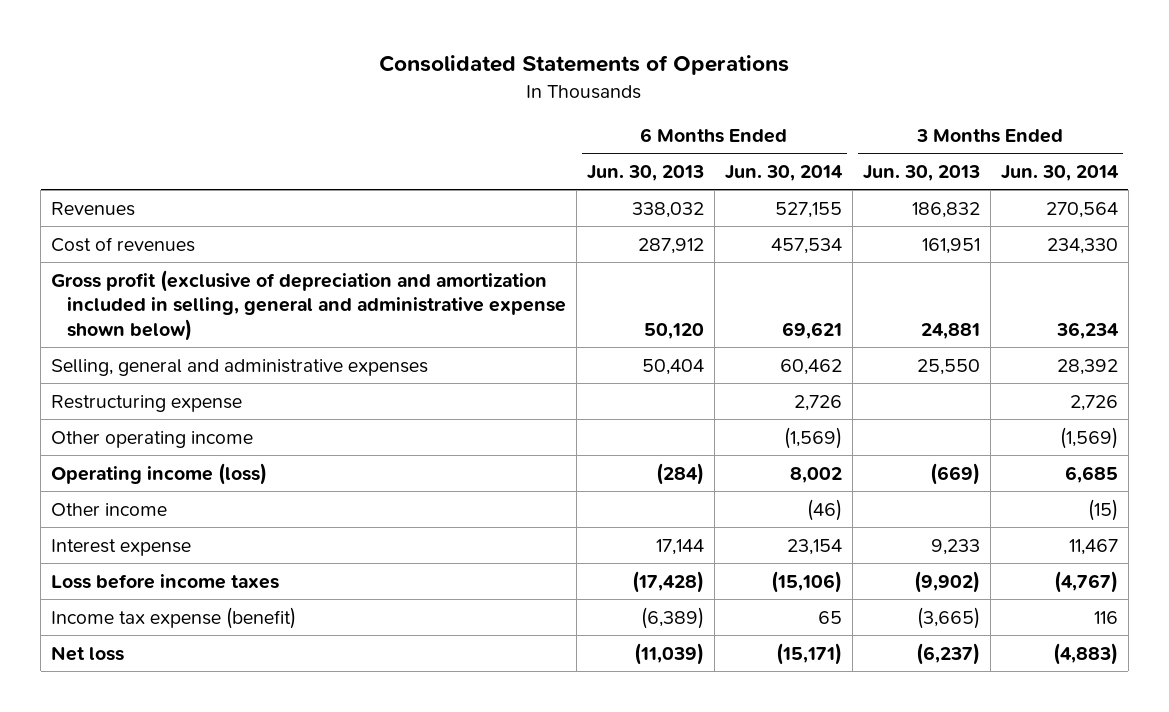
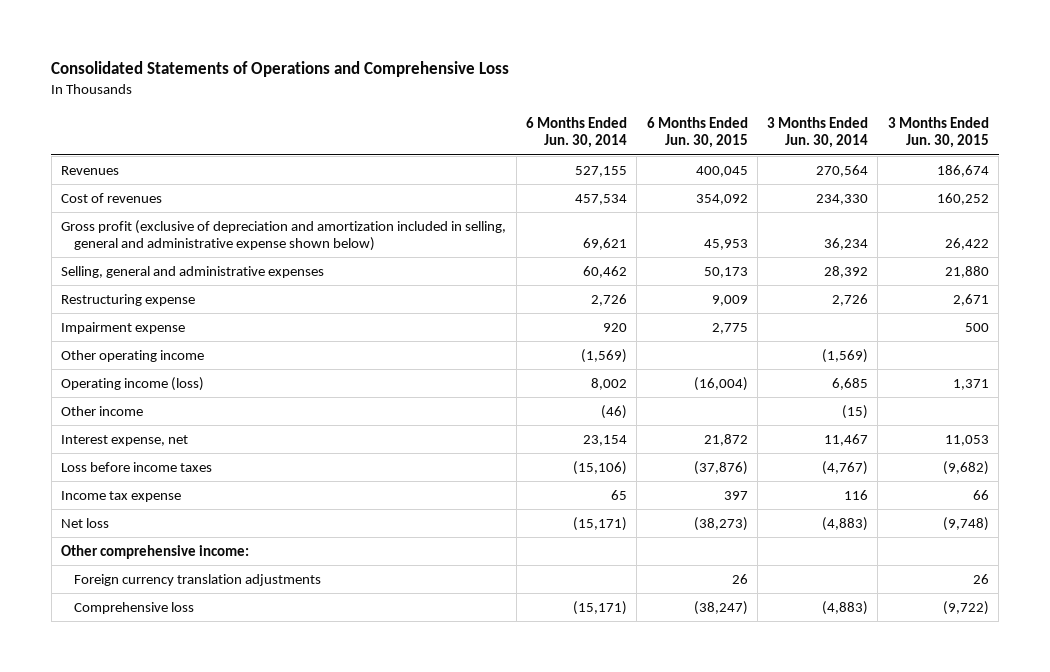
[379,55,790,76] Consolidated Statements of Operations -> [51,61,510,78] Consolidated Statements of Operations and Comprehensive Loss
[586,165,704,182] Jun. 30, 2013 -> none
[862,165,980,182] Jun. 30, 2013 -> none
none -> [646,116,748,149] 6 Months Ended Jun. 30, 2015
none -> [887,116,989,149] 3 Months Ended Jun. 30, 2015
none -> [61,321,186,334] Impairment expense
[51,538,192,556] Interest expense -> [61,434,189,446] Interest expense, net
[51,606,297,629] Income tax expense (benefit) -> [61,490,182,502] Income tax expense
none -> [61,544,250,559] Other comprehensive income:
none -> [73,573,321,586] Foreign currency translation adjustments
none -> [73,601,194,614] Comprehensive loss

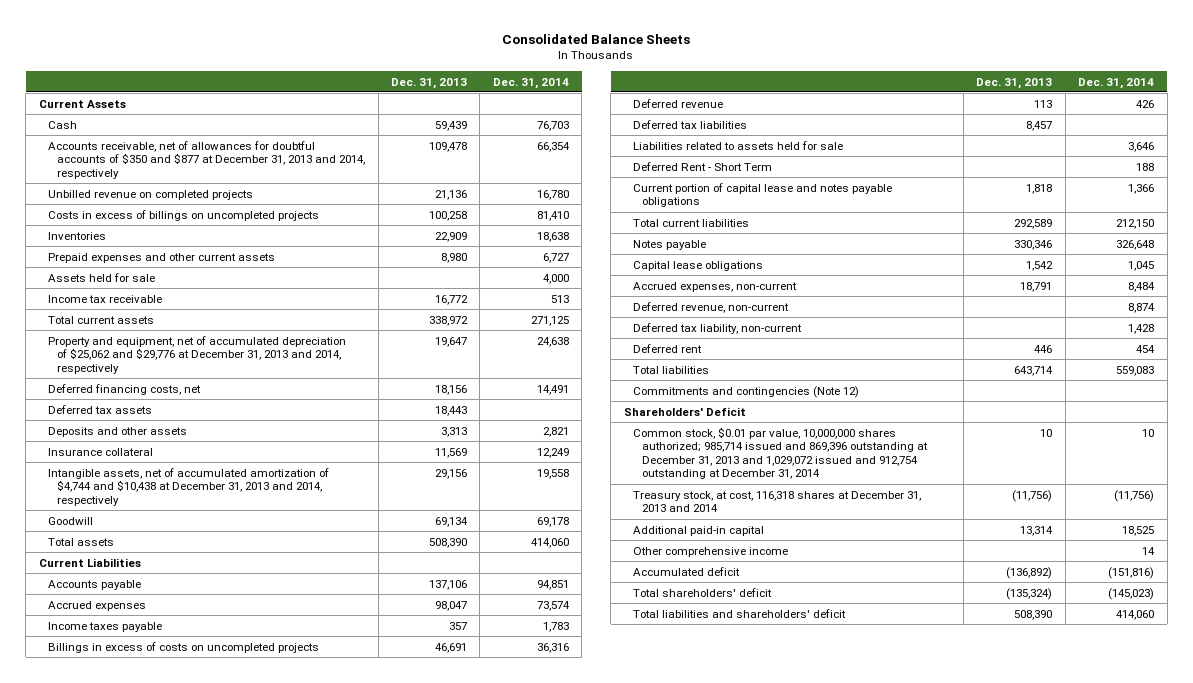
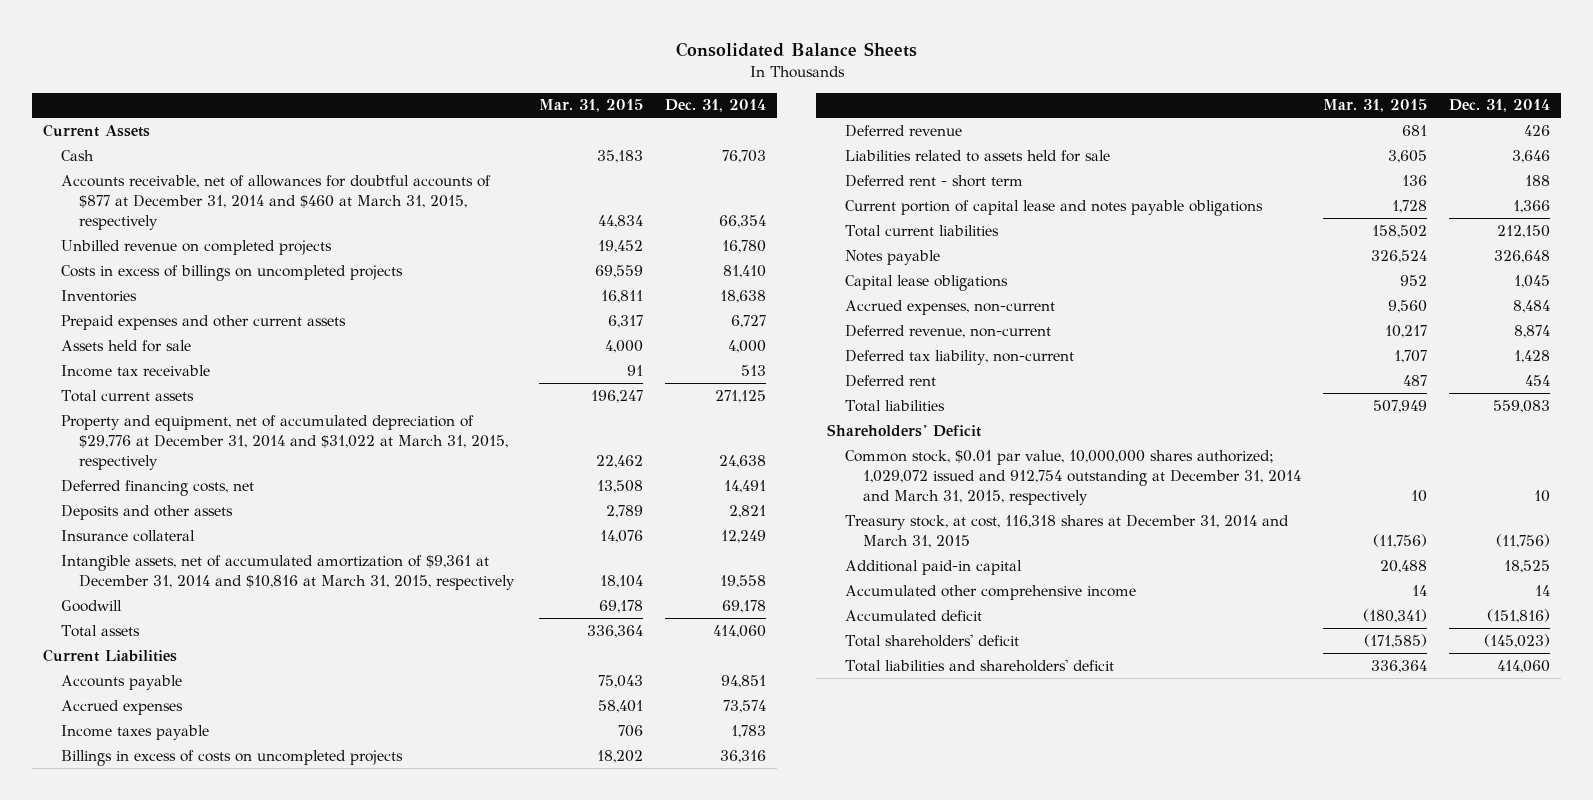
[390,77,467,89] Dec. 31, 2013 -> none
none -> [539,99,644,113] Mar. 31, 2015
[47,140,366,179] Accounts receivable, net of allowances for doubtful accounts of $350 and $877 at December 31, 2013 and 2014, respectively -> [60,174,491,230] Accounts receivable, net of allowances for doubtful accounts of $877 at December 31, 2014 and $460 at March 31, 2015, respectively
[47,335,346,374] Property and equipment, net of accumulated depreciation of $25,062 and $29,776 at December 31, 2013 and 2014, respectively -> [60,414,509,470] Property and equipment, net of accumulated depreciation of $29,776 at December 31, 2014 and $31,022 at March 31, 2015, respectively
[47,404,152,414] Deferred tax assets -> none
[47,467,329,506] Intangible assets, net of accumulated amortization of $4,744 and $10,438 at December 31, 2013 and 2014, respectively -> [60,554,516,590] Intangible assets, net of accumulated amortization of $9,361 at December 31, 2014 and $10,816 at March 31, 2015, respectively
[633,119,748,129] Deferred tax liabilities -> none
[633,161,773,171] Deferred Rent - Short Term -> [845,174,1024,187] Deferred rent - short term
[633,385,860,398] Commitments and contingencies (Note 12) -> none
[633,426,929,480] Common stock, $0.01 par value, 10,000,000 shares authorized; 985,714 issued and 869,396 outstanding at December 31, 2013 and 1,029,072 issued and 912,754 outstanding at December 31, 2014 -> [845,449,1302,505] Common stock, $0.01 par value, 10,000,000 shares authorized; 1,029,072 issued and 912,754 outstanding at December 31, 2014 and March 31, 2015, respectively
[633,490,922,513] Treasury stock, at cost, 116,318 shares at December 31, 2013 and 2014 -> [845,514,1290,548] Treasury stock, at cost, 116,318 shares at December 31, 2014 and March 31, 2015
[633,546,789,557] Other comprehensive income -> [845,584,1137,600] Accumulated other comprehensive income

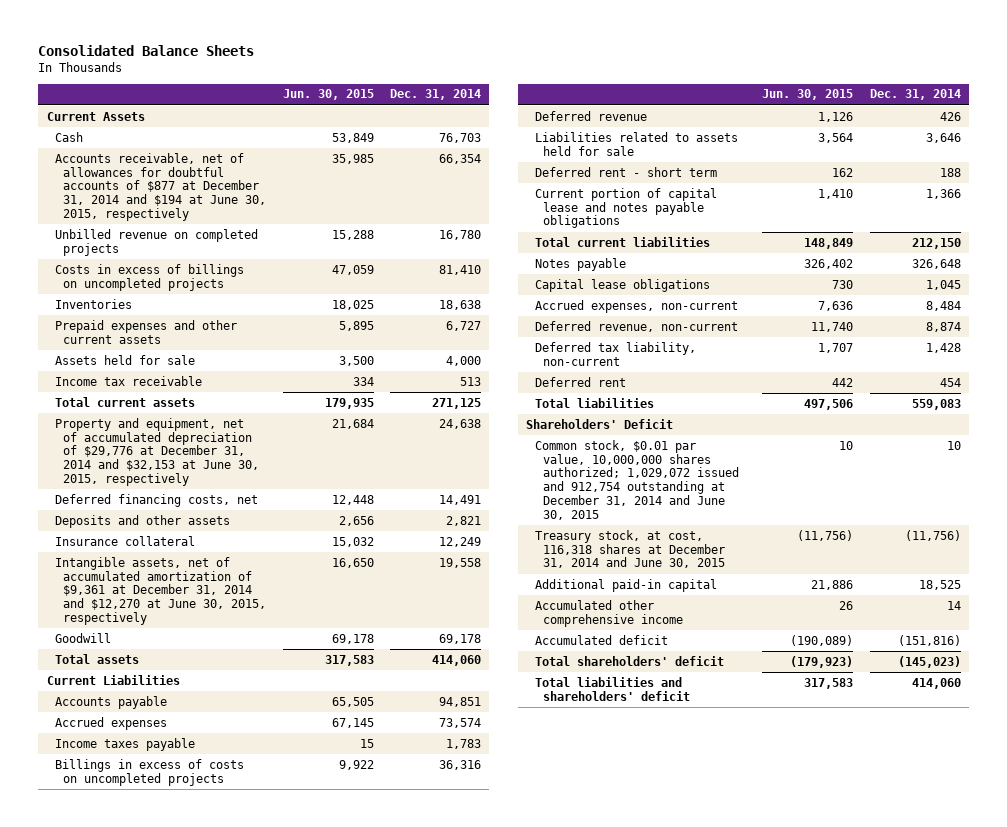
[539,99,644,113] Mar. 31, 2015 -> none
none -> [282,89,374,101] Jun. 30, 2015
[60,174,491,230] Accounts receivable, net of allowances for doubtful accounts of $877 at December 31, 2014 and $460 at March 31, 2015, respectively -> [54,152,267,221] Accounts receivable, net of allowances for doubtful accounts of $877 at December 31, 2014 and $194 at June 30, 2015, respectively
[60,414,509,470] Property and equipment, net of accumulated depreciation of $29,776 at December 31, 2014 and $31,022 at March 31, 2015, respectively -> [54,417,260,486] Property and equipment, net of accumulated depreciation of $29,776 at December 31, 2014 and $32,153 at June 30, 2015, respectively
[60,554,516,590] Intangible assets, net of accumulated amortization of $9,361 at December 31, 2014 and $10,816 at March 31, 2015, respectively -> [54,556,267,625] Intangible assets, net of accumulated amortization of $9,361 at December 31, 2014 and $12,270 at June 30, 2015, respectively
[845,449,1302,505] Common stock, $0.01 par value, 10,000,000 shares authorized; 1,029,072 issued and 912,754 outstanding at December 31, 2014 and March 31, 2015, respectively -> [534,439,739,520] Common stock, $0.01 par value, 10,000,000 shares authorized; 1,029,072 issued and 912,754 outstanding at December 31, 2014 and June 30, 2015
[845,514,1290,548] Treasury stock, at cost, 116,318 shares at December 31, 2014 and March 31, 2015 -> [534,529,725,569] Treasury stock, at cost, 116,318 shares at December 31, 2014 and June 30, 2015

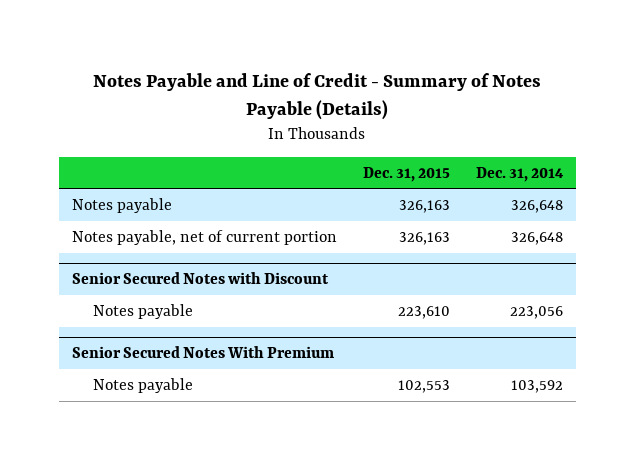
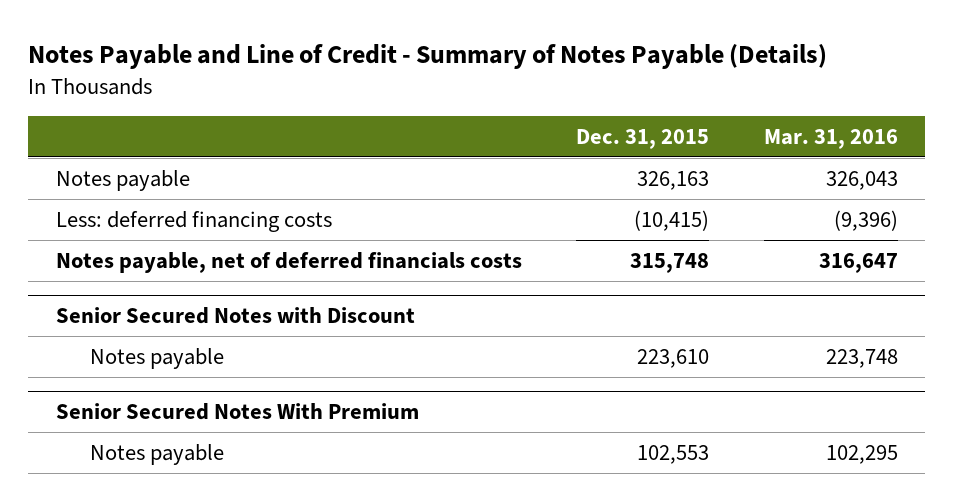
[476,166,565,182] Dec. 31, 2014 -> none
none -> [763,128,898,149] Mar. 31, 2016
none -> [55,210,332,232] Less: deferred financing costs
[71,229,337,245] Notes payable, net of current portion -> [55,251,522,273] Notes payable, net of deferred financials costs
[398,231,450,245] 326,163 -> [630,252,710,273] 315,748

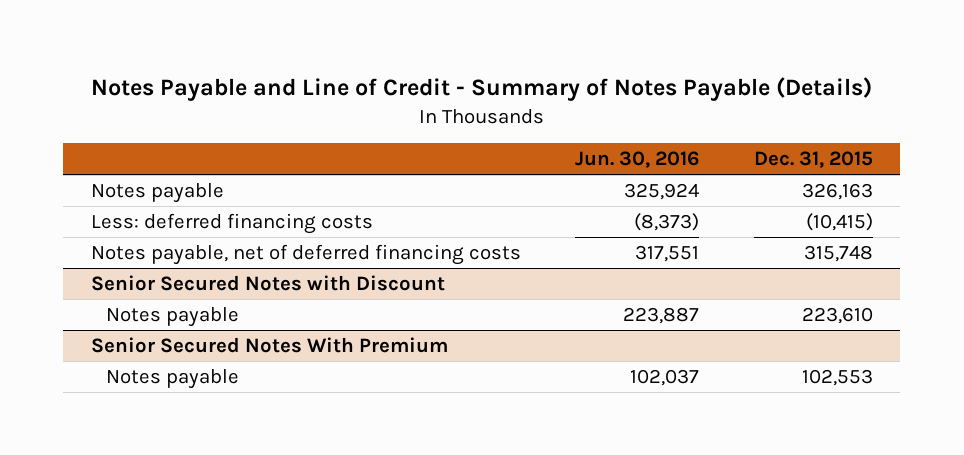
[763,128,898,149] Mar. 31, 2016 -> none
none -> [575,151,700,169] Jun. 30, 2016
[55,251,522,273] Notes payable, net of deferred financials costs -> [90,244,521,266] Notes payable, net of deferred financing costs

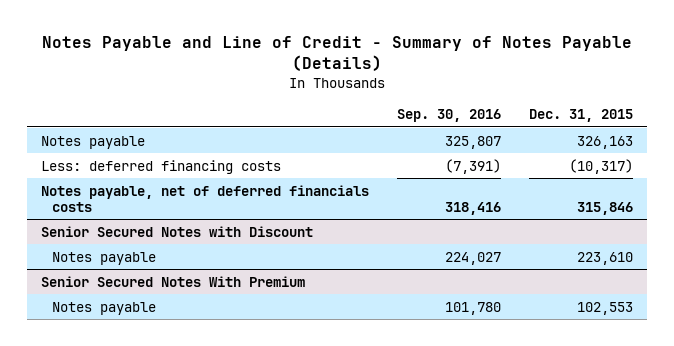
[575,151,700,169] Jun. 30, 2016 -> none
none -> [396,108,501,122] Sep. 30, 2016
[806,213,874,232] (10,415) -> [568,158,633,174] (10,317)
[90,244,521,266] Notes payable, net of deferred financing costs -> [40,184,369,212] Notes payable, net of deferred financials costs
[804,245,874,263] 315,748 -> [576,201,633,215] 315,846

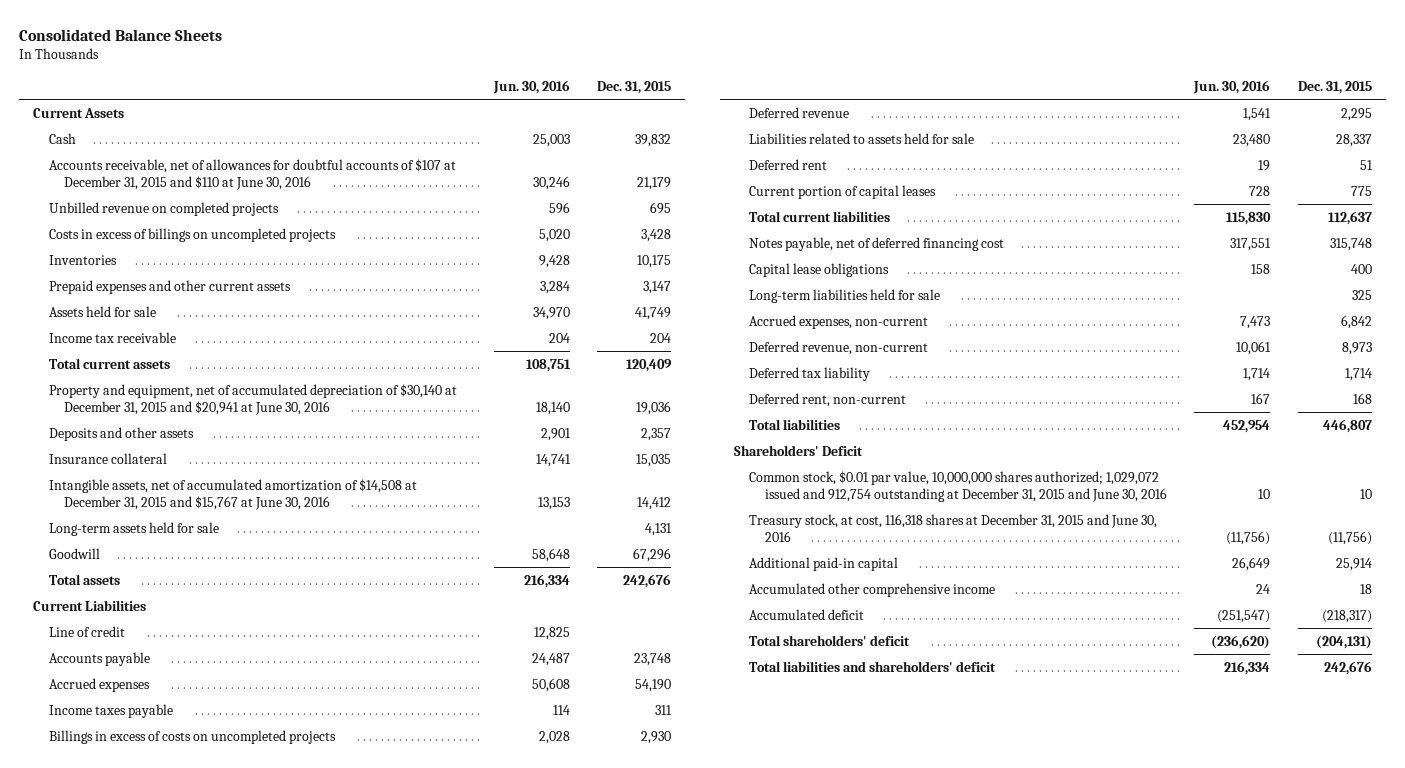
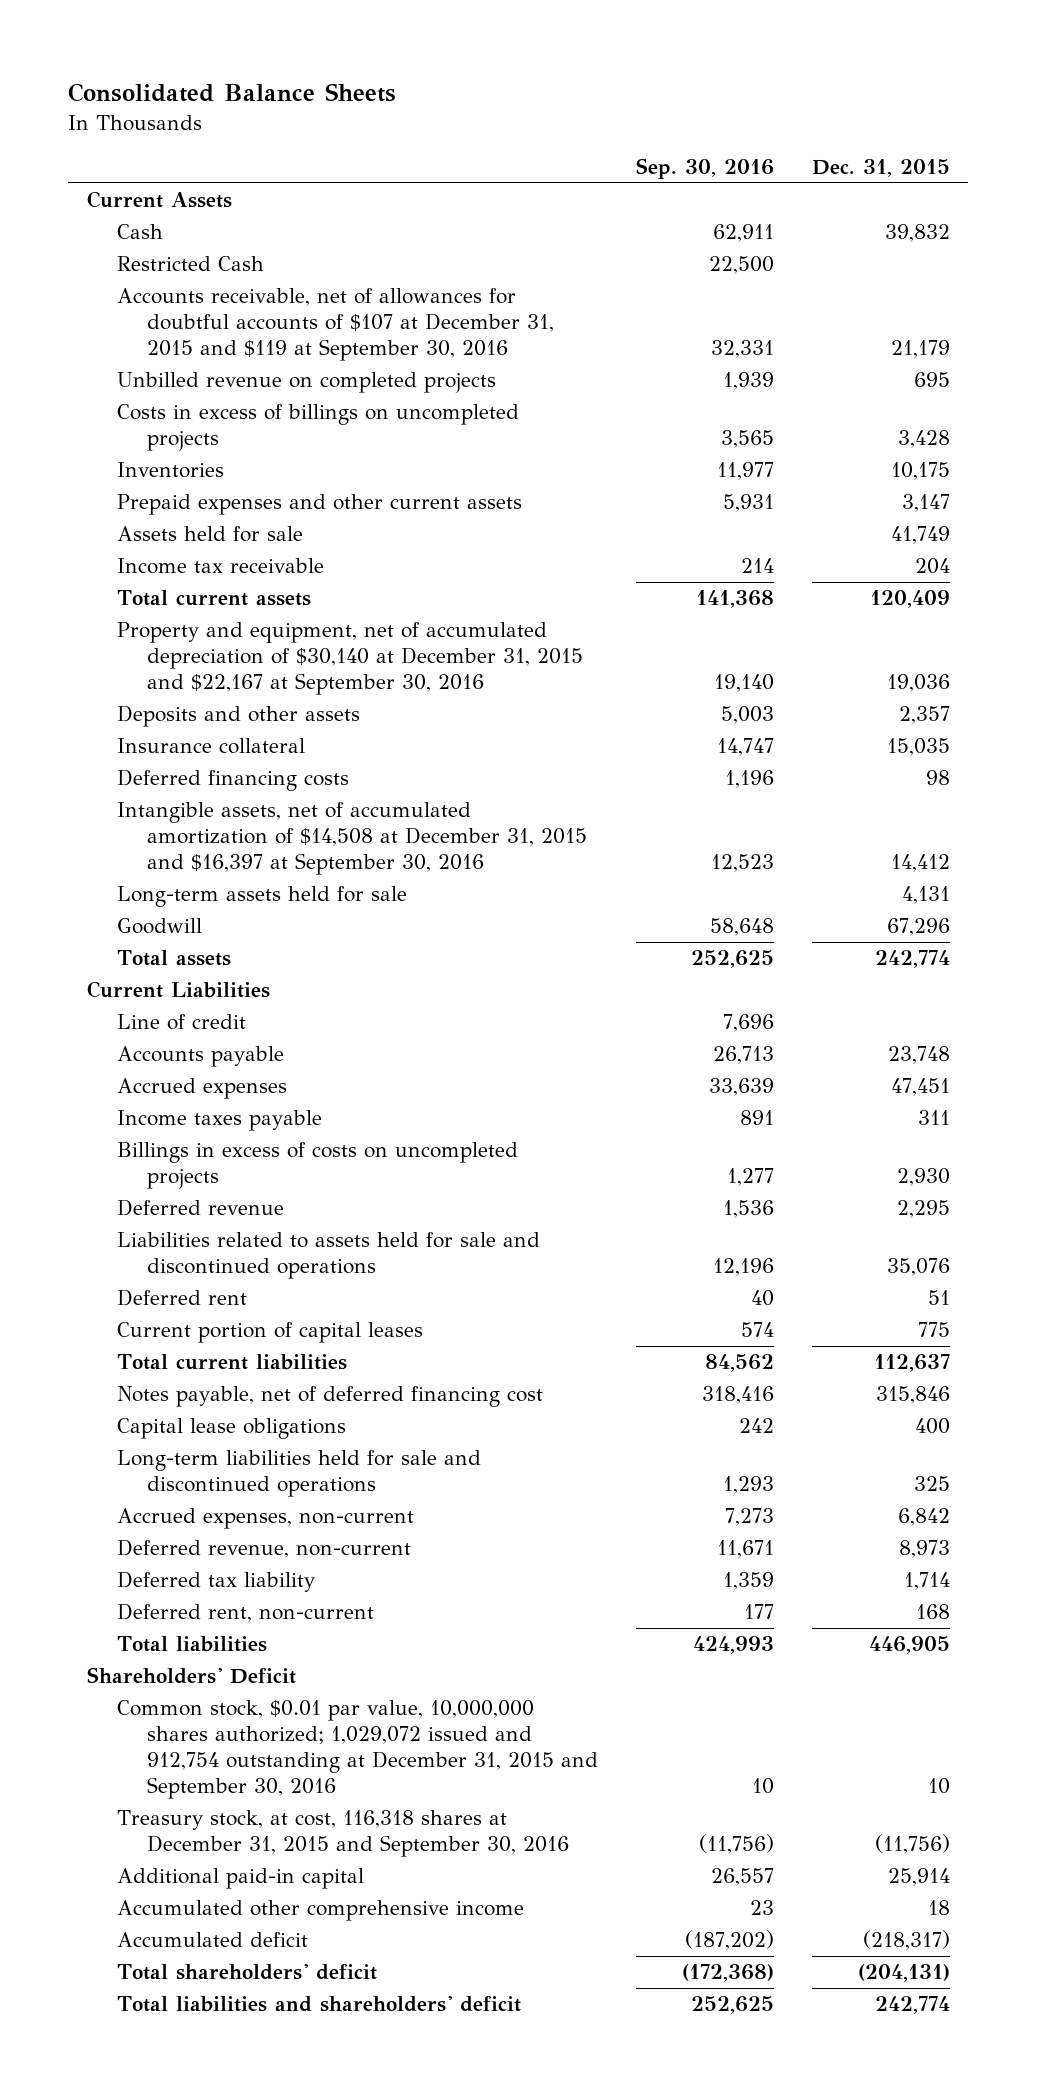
[492,79,570,94] Jun. 30, 2016 -> none
none -> [635,158,774,180] Sep. 30, 2016
none -> [117,256,265,272] Restricted Cash
[48,158,456,190] Accounts receivable, net of allowances for doubtful accounts of $107 at December 31, 2015 and $110 at June 30, 2016 -> [117,288,555,362] Accounts receivable, net of allowances for doubtful accounts of $107 at December 31, 2015 and $119 at September 30, 2016
[48,383,457,415] Property and equipment, net of accumulated depreciation of $30,140 at December 31, 2015 and $20,941 at June 30, 2016 -> [117,622,584,696] Property and equipment, net of accumulated depreciation of $30,140 at December 31, 2015 and $22,167 at September 30, 2016
none -> [117,769,350,792] Deferred financing costs
[48,478,417,510] Intangible assets, net of accumulated amortization of $14,508 at December 31, 2015 and $15,767 at June 30, 2016 -> [117,802,588,876] Intangible assets, net of accumulated amortization of $14,508 at December 31, 2015 and $16,397 at September 30, 2016
[623,573,672,588] 242,676 -> [874,950,950,969] 242,774
[635,678,672,692] 54,190 -> [890,1078,950,1097] 47,451
[749,132,975,144] Liabilities related to assets held for sale -> [117,1232,541,1280] Liabilities related to assets held for sale and discontinued operations
[1335,133,1372,147] 28,337 -> [886,1258,950,1277] 35,076
[1329,237,1372,251] 315,748 -> [875,1386,950,1405] 315,846
[749,288,941,303] Long-term liabilities held for sale -> [117,1450,482,1498] Long-term liabilities held for sale and discontinued operations
[1322,418,1372,433] 446,807 -> [868,1636,950,1655] 446,905
[749,470,1167,502] Common stock, $0.01 par value, 10,000,000 shares authorized; 1,029,072 issued and 912,754 outstanding at December 31, 2015 and June 30, 2016 -> [117,1700,599,1800] Common stock, $0.01 par value, 10,000,000 shares authorized; 1,029,072 issued and 912,754 outstanding at December 31, 2015 and September 30, 2016
[749,513,1158,542] Treasury stock, at cost, 116,318 shares at December 31, 2015 and June 30, 2016 -> [117,1810,570,1858] Treasury stock, at cost, 116,318 shares at December 31, 2015 and September 30, 2016
[1323,660,1372,675] 242,676 -> [874,1996,950,2015] 242,774

